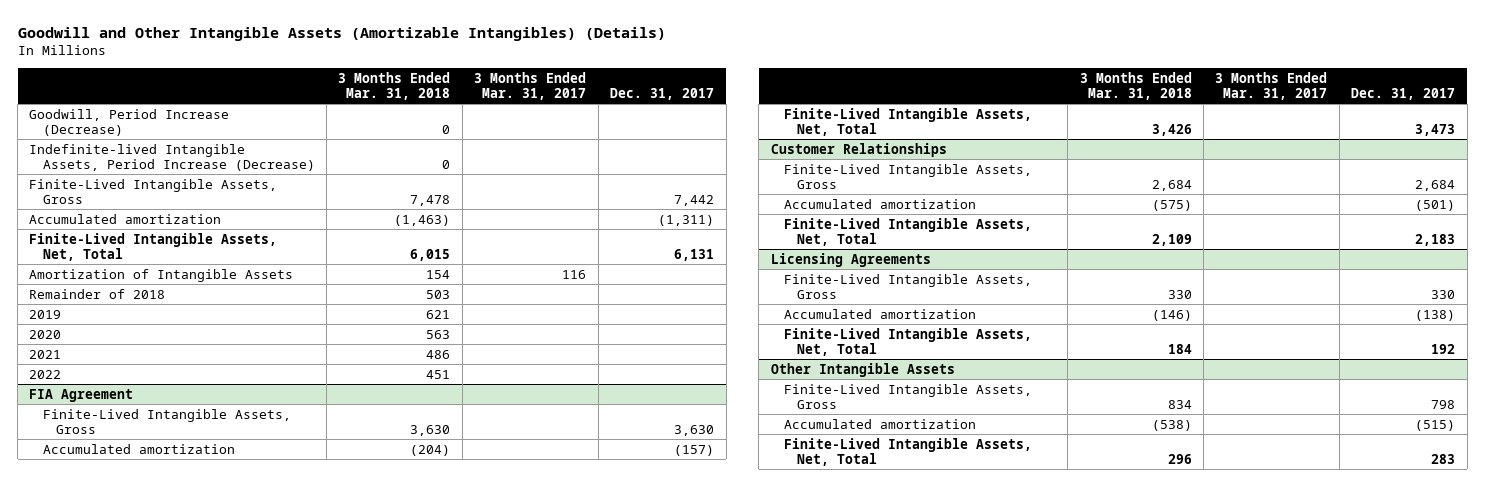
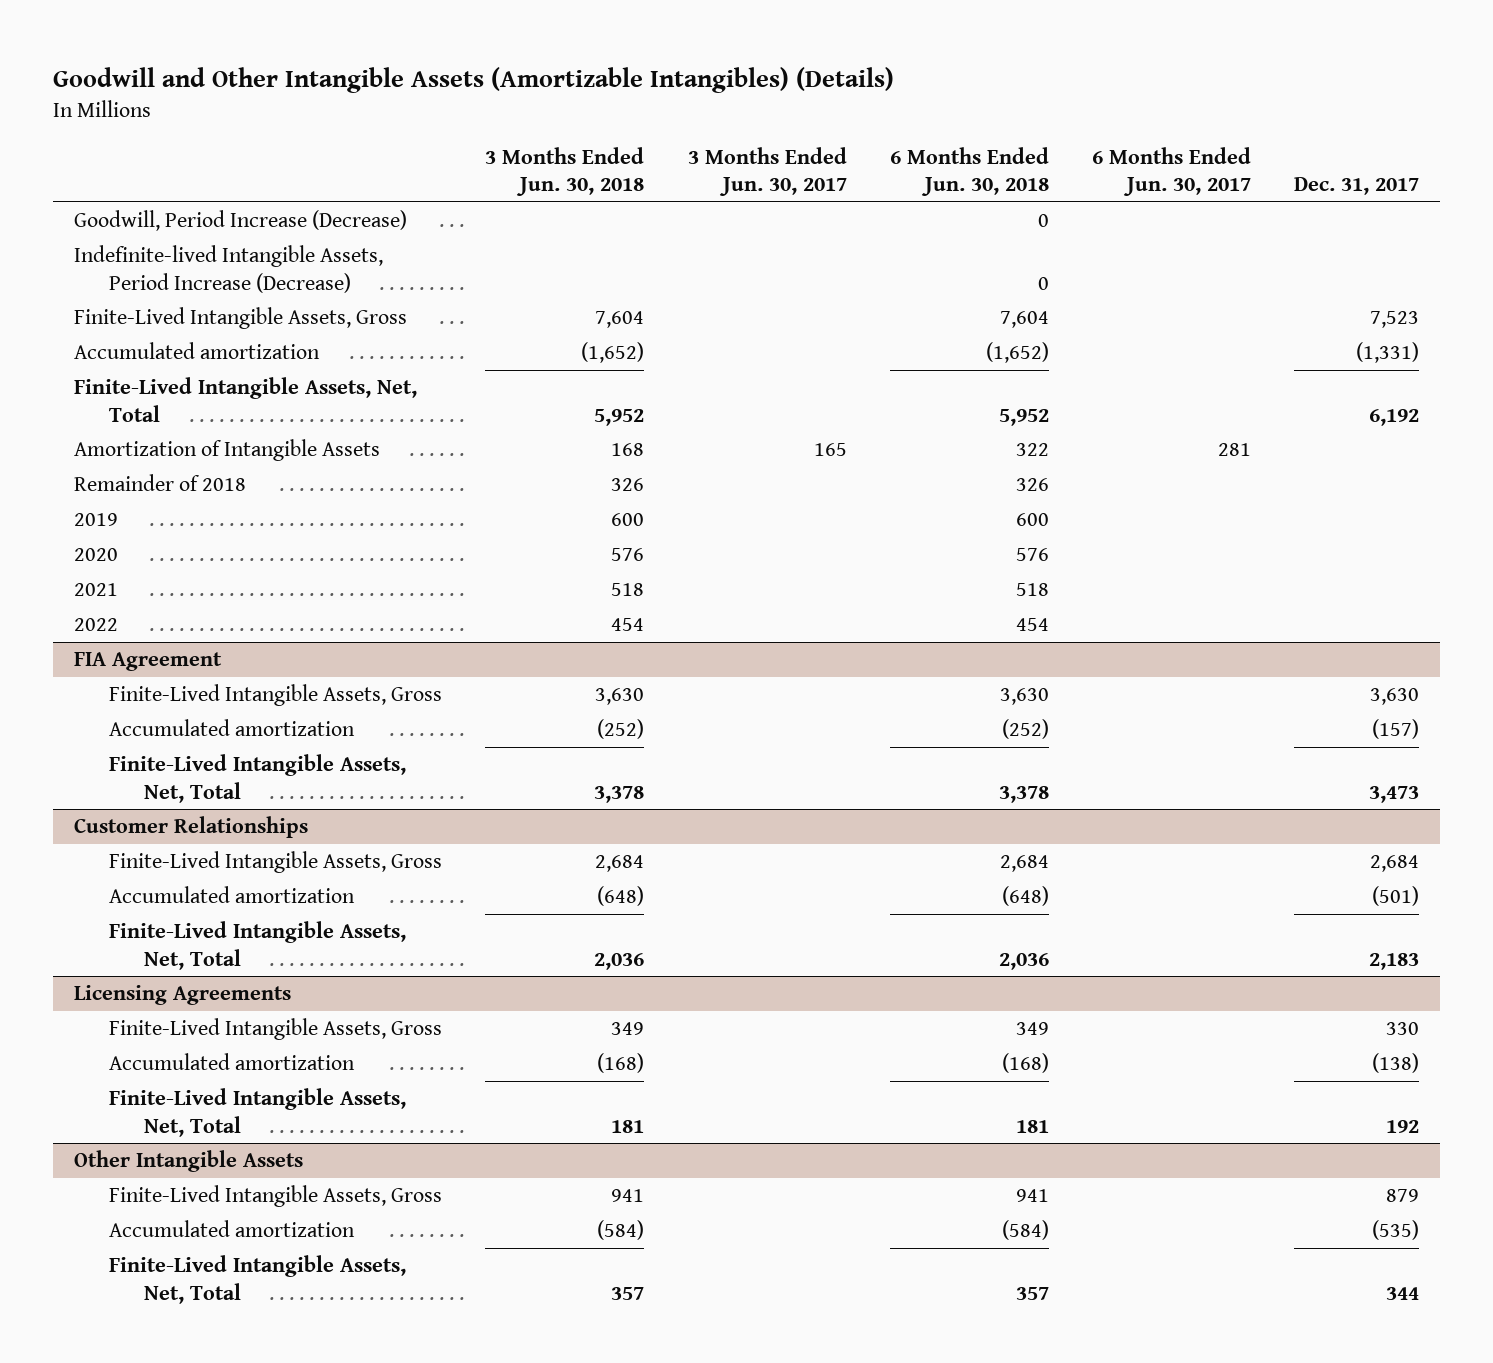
[338,71,451,101] 3 Months Ended Mar. 31, 2018 -> none
[474,71,587,101] 3 Months Ended Mar. 31, 2017 -> none
none -> [485,146,645,197] 3 Months Ended Jun. 30, 2018
none -> [687,146,847,197] 3 Months Ended Jun. 30, 2017
none -> [889,146,1049,197] 6 Months Ended Jun. 30, 2018
none -> [1091,146,1251,197] 6 Months Ended Jun. 30, 2017
[674,194,715,206] 7,442 -> [1369,311,1419,329] 7,523
[658,214,715,226] (1,311) -> [1355,342,1419,364] (1,331)
[674,248,715,261] 6,131 -> [1368,408,1419,426] 6,192
[1431,399,1456,409] 798 -> [1385,1189,1419,1203] 879
[1415,419,1456,431] (515) -> [1371,1220,1419,1241] (535)
[1431,453,1456,464] 283 -> [1385,1286,1419,1300] 344

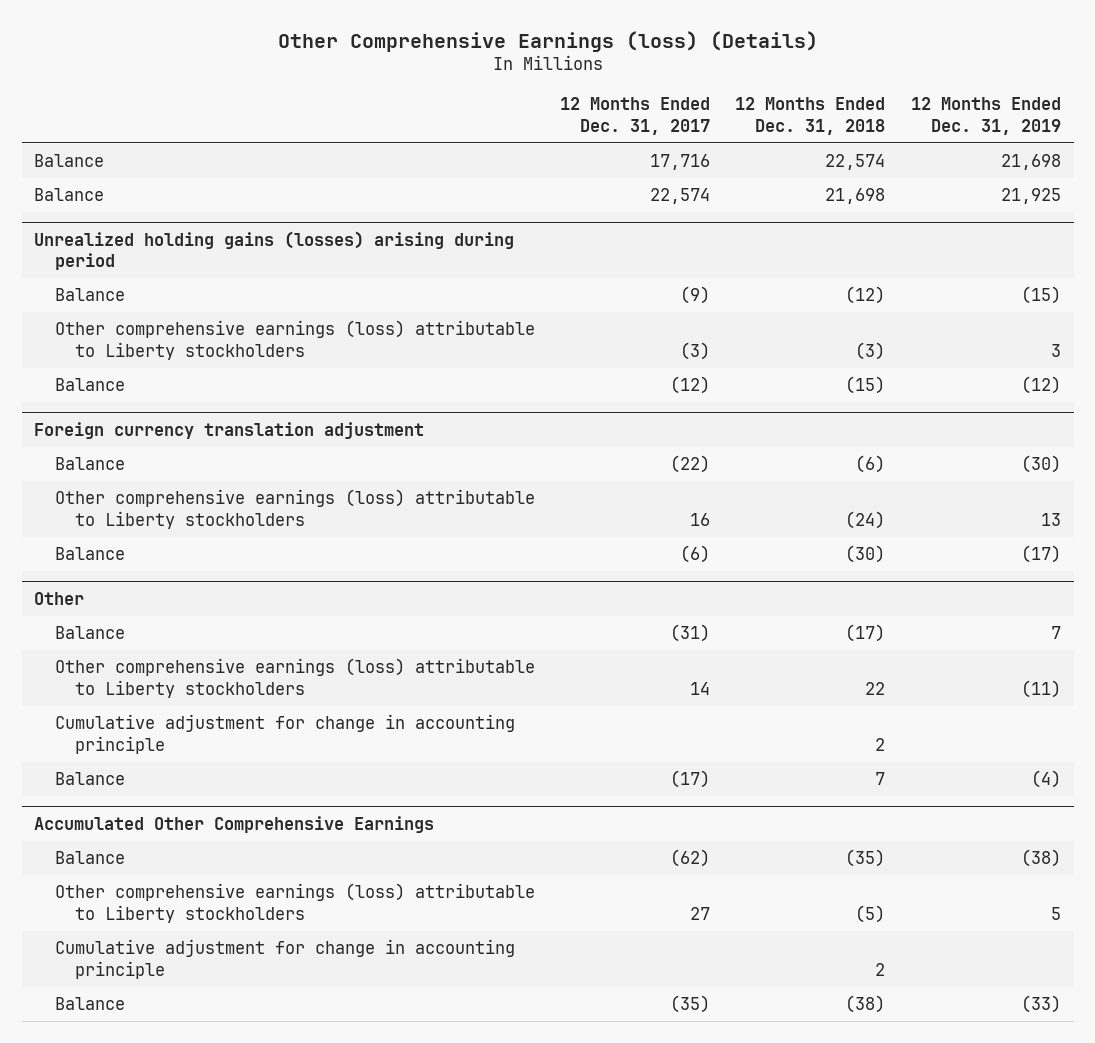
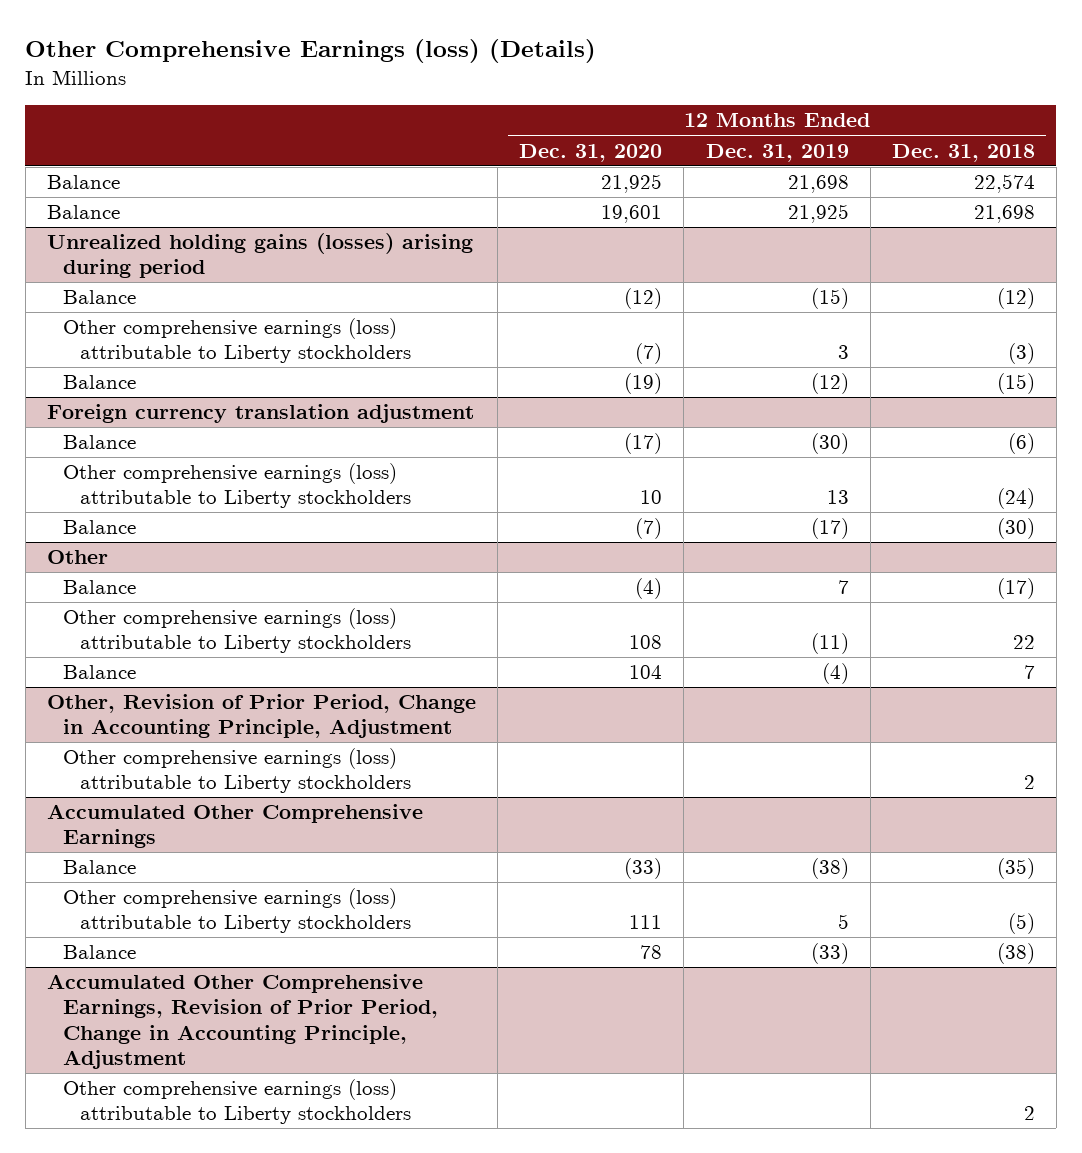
[560,97,711,135] 12 Months Ended Dec. 31, 2017 -> none
none -> [519,143,663,162] Dec. 31, 2020
[54,714,515,754] Cumulative adjustment for change in accounting principle -> none
none -> [47,694,477,739] Other, Revision of Prior Period, Change in Accounting Principle, Adjustment
none -> [63,748,411,794] Other comprehensive earnings (loss) attributable to Liberty stockholders
[54,939,515,979] Cumulative adjustment for change in accounting principle -> none
none -> [47,974,439,1069] Accumulated Other Comprehensive Earnings, Revision of Prior Period, Change in Accounting Principle, Adjustment
none -> [63,1079,411,1125] Other comprehensive earnings (loss) attributable to Liberty stockholders

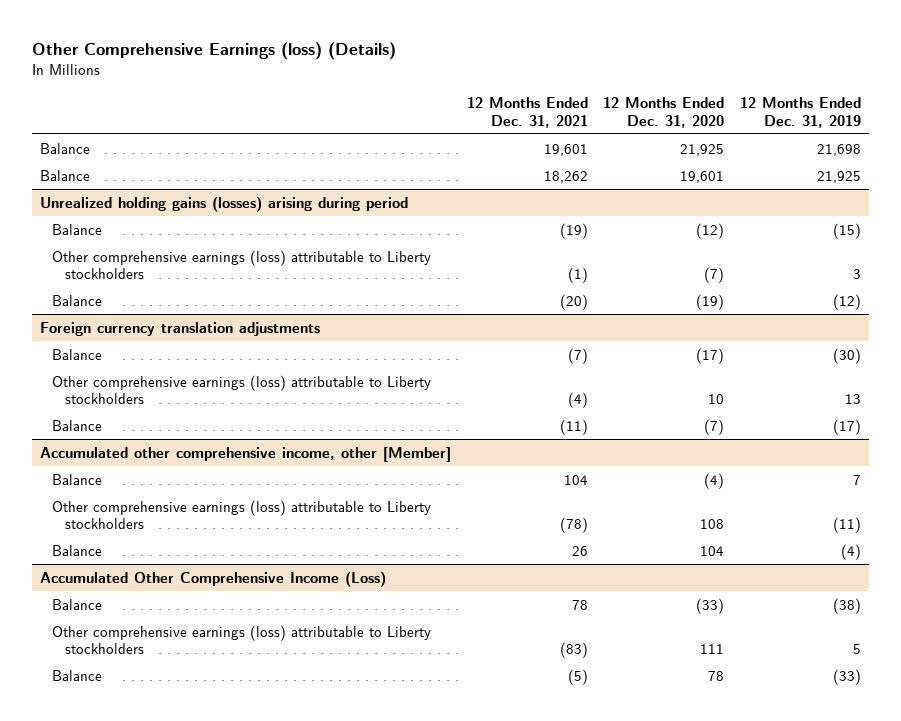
[891,143,1035,162] Dec. 31, 2018 -> none
none -> [466,96,588,128] 12 Months Ended Dec. 31, 2021
[47,404,475,424] Foreign currency translation adjustment -> [39,321,320,336] Foreign currency translation adjustments
[47,550,109,565] Other -> [39,446,451,462] Accumulated other comprehensive income, other [Member]
[47,694,477,739] Other, Revision of Prior Period, Change in Accounting Principle, Adjustment -> none
[63,748,411,794] Other comprehensive earnings (loss) attributable to Liberty stockholders -> none
[47,804,424,849] Accumulated Other Comprehensive Earnings -> [39,570,386,587] Accumulated Other Comprehensive Income (Loss)
[47,974,439,1069] Accumulated Other Comprehensive Earnings, Revision of Prior Period, Change in Accounting Principle, Adjustment -> none
[63,1079,411,1125] Other comprehensive earnings (loss) attributable to Liberty stockholders -> none

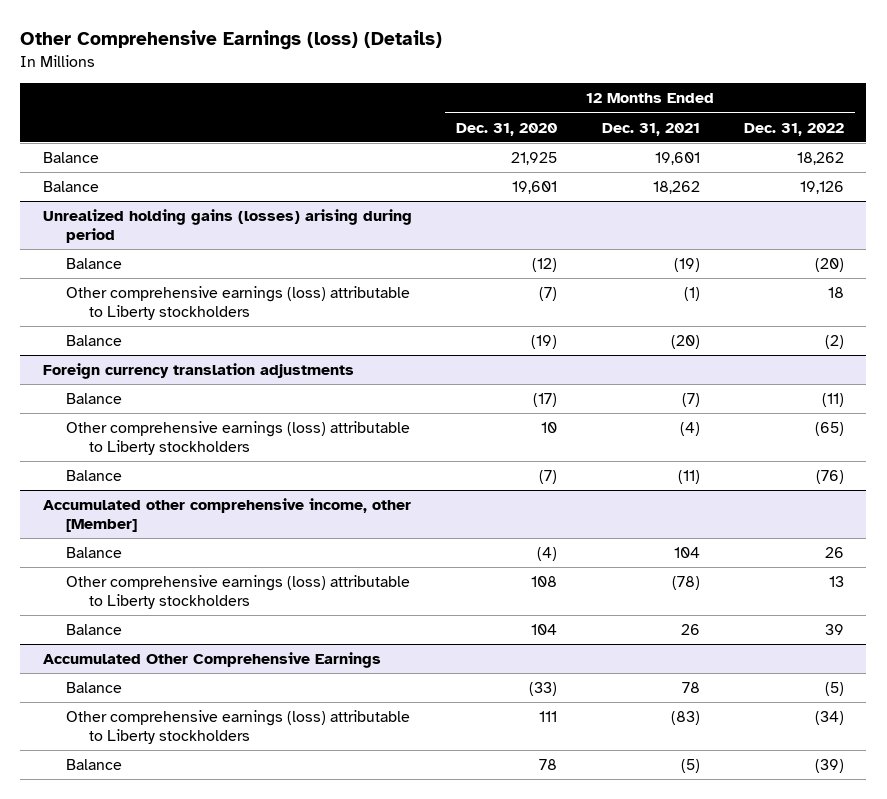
[740,96,862,128] 12 Months Ended Dec. 31, 2019 -> none
none -> [744,122,845,136] Dec. 31, 2022
[39,570,386,587] Accumulated Other Comprehensive Income (Loss) -> [42,652,381,669] Accumulated Other Comprehensive Earnings

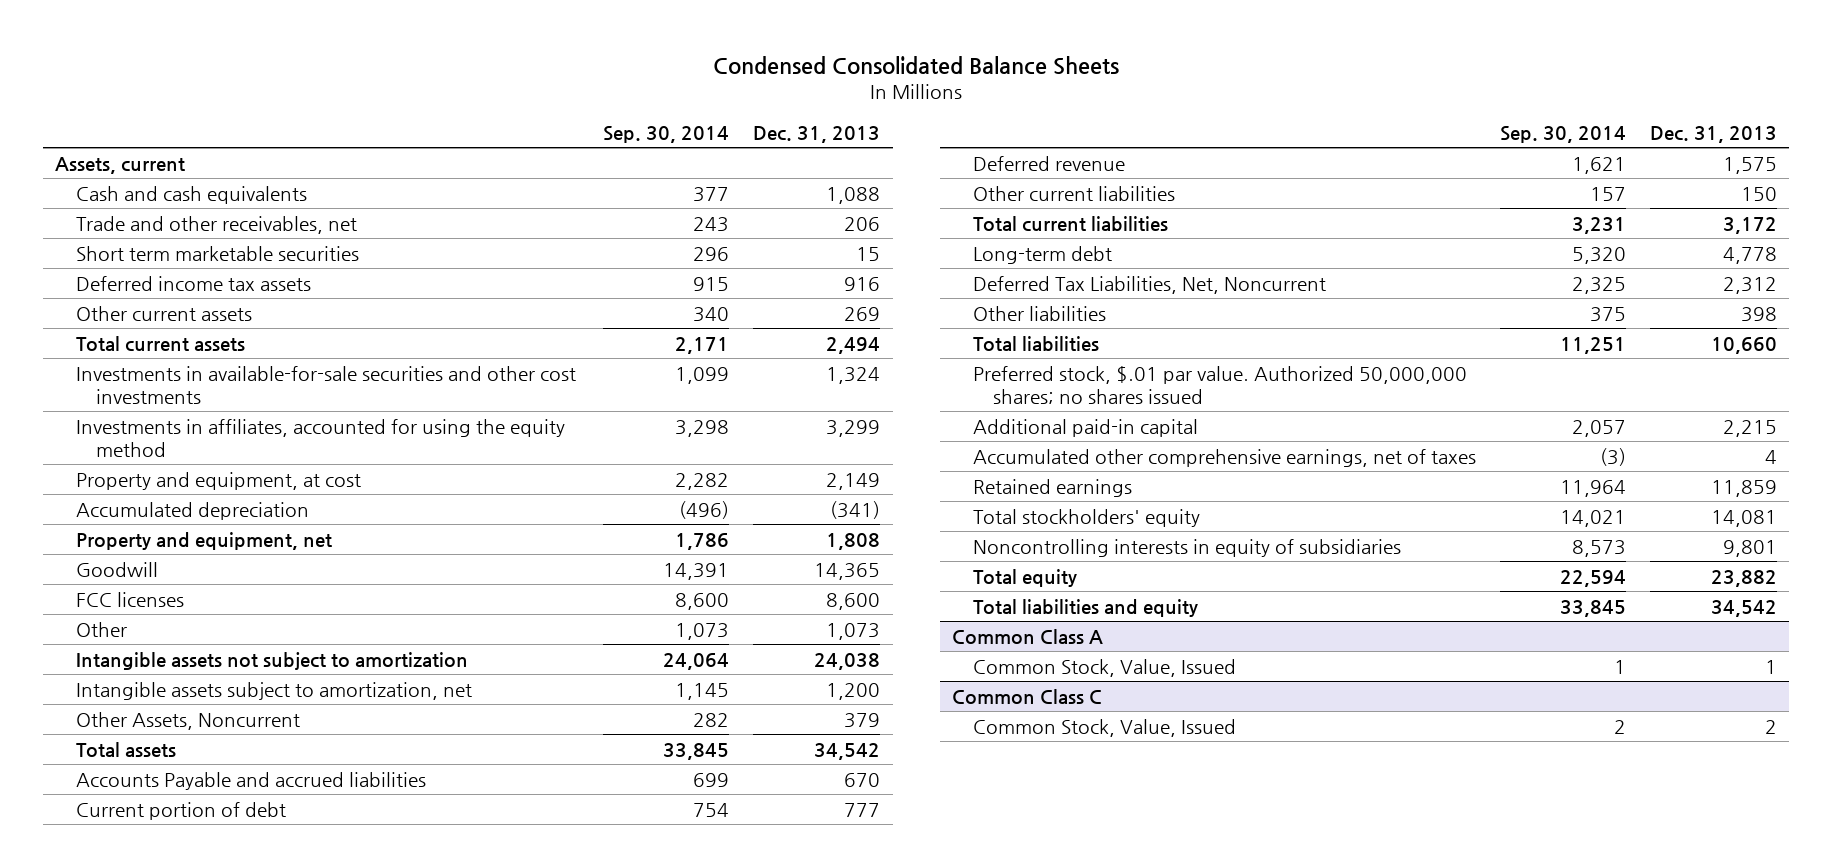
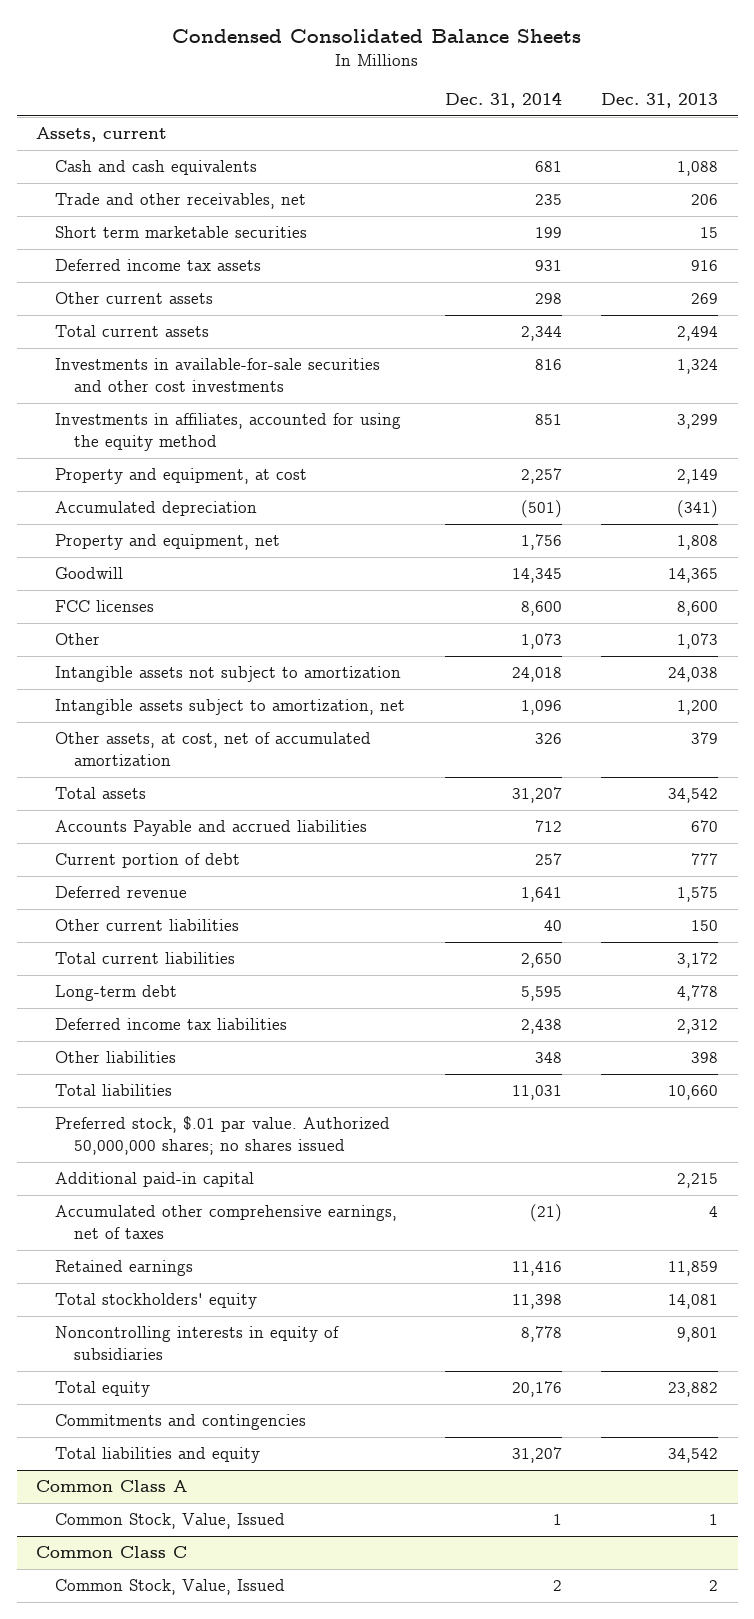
[603,125,730,143] Sep. 30, 2014 -> none
none -> [444,92,562,109] Dec. 31, 2014
[75,711,300,730] Other Assets, Noncurrent -> [55,732,372,767] Other assets, at cost, net of accumulated amortization
[972,275,1326,294] Deferred Tax Liabilities, Net, Noncurrent -> [55,1018,288,1031] Deferred income tax liabilities
none -> [55,1414,307,1431] Commitments and contingencies

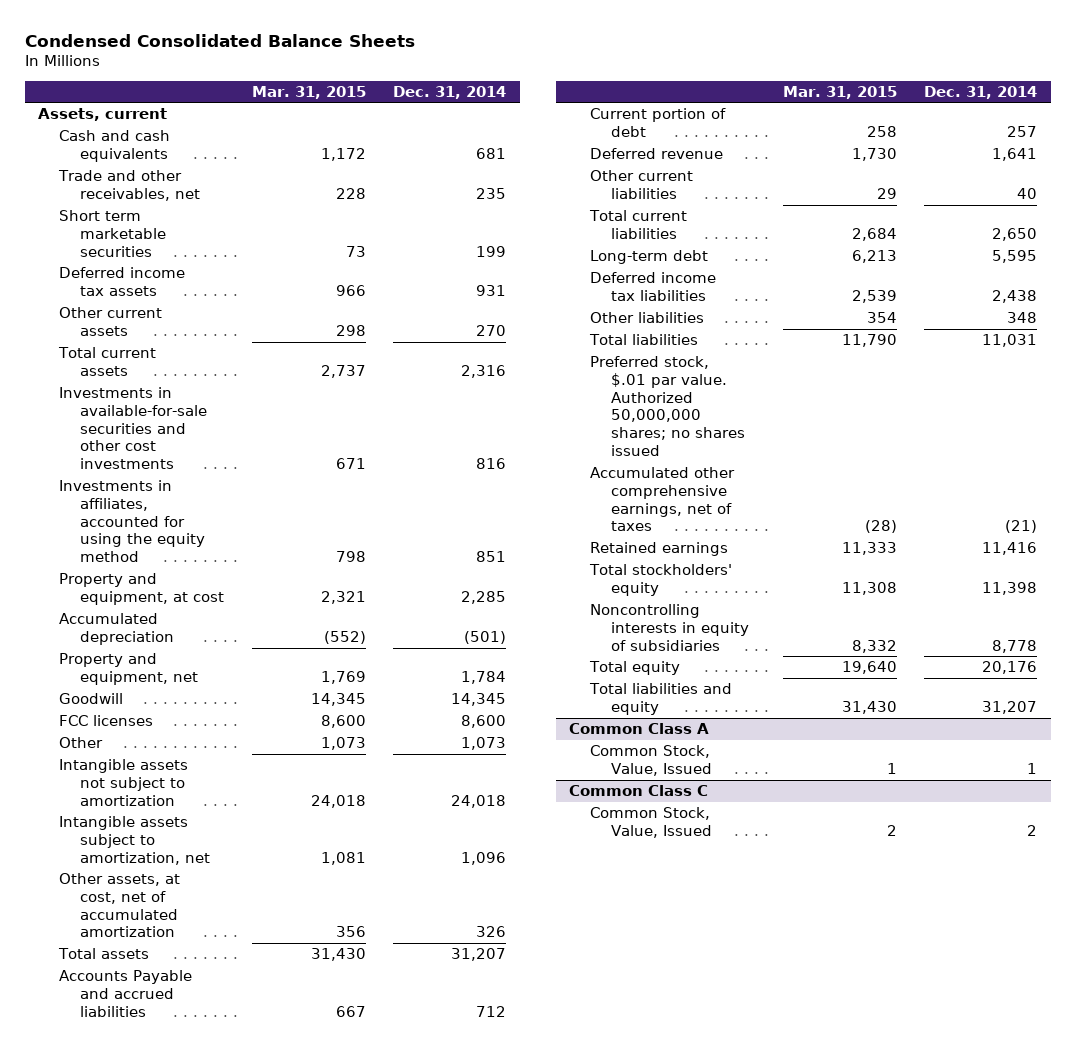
[600,93,718,109] Dec. 31, 2013 -> none
none -> [251,85,366,99] Mar. 31, 2015
[534,293,562,305] 298 -> [476,324,507,336] 270
[520,326,562,342] 2,344 -> [461,364,507,378] 2,316
[520,468,562,485] 2,257 -> [461,590,507,604] 2,285
[520,534,562,551] 1,756 -> [461,670,507,684] 1,784
[55,1172,255,1188] Additional paid-in capital -> none
[55,1414,307,1431] Commitments and contingencies -> none

